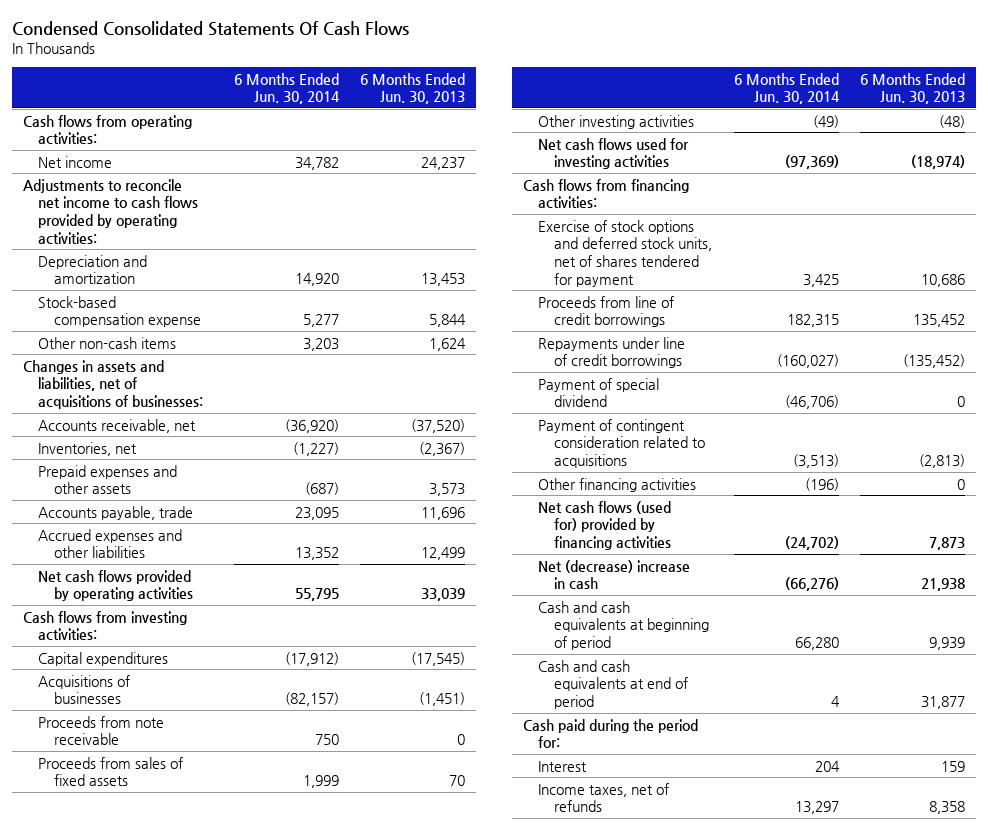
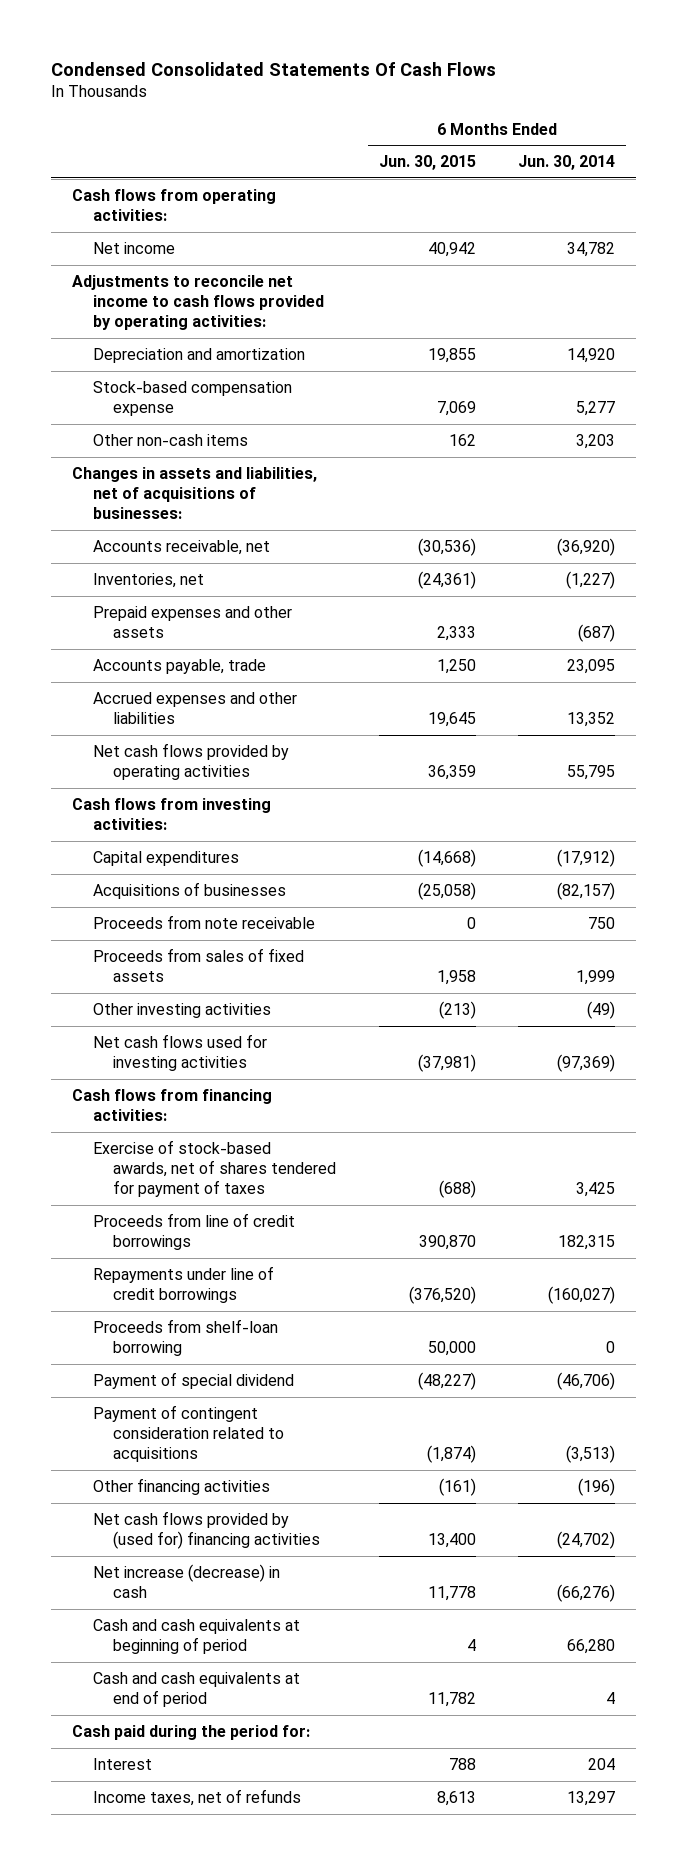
[360,72,466,105] 6 Months Ended Jun. 30, 2013 -> none
none -> [378,155,476,171] Jun. 30, 2015
[538,219,712,287] Exercise of stock options and deferred stock units, net of shares tendered for payment -> [92,1139,337,1197] Exercise of stock-based awards, net of shares tendered for payment of taxes
none -> [92,1318,278,1356] Proceeds from shelf-loan borrowing
[538,500,672,551] Net cash flows (used for) provided by financing activities -> [92,1510,321,1549] Net cash flows provided by (used for) financing activities
[538,559,691,590] Net (decrease) increase in cash -> [92,1563,280,1598] Net increase (decrease) in cash

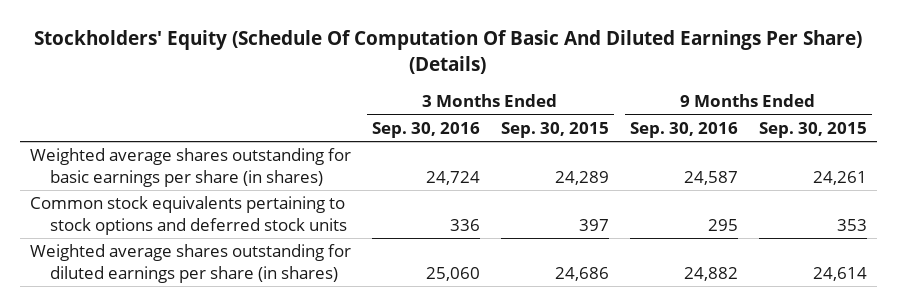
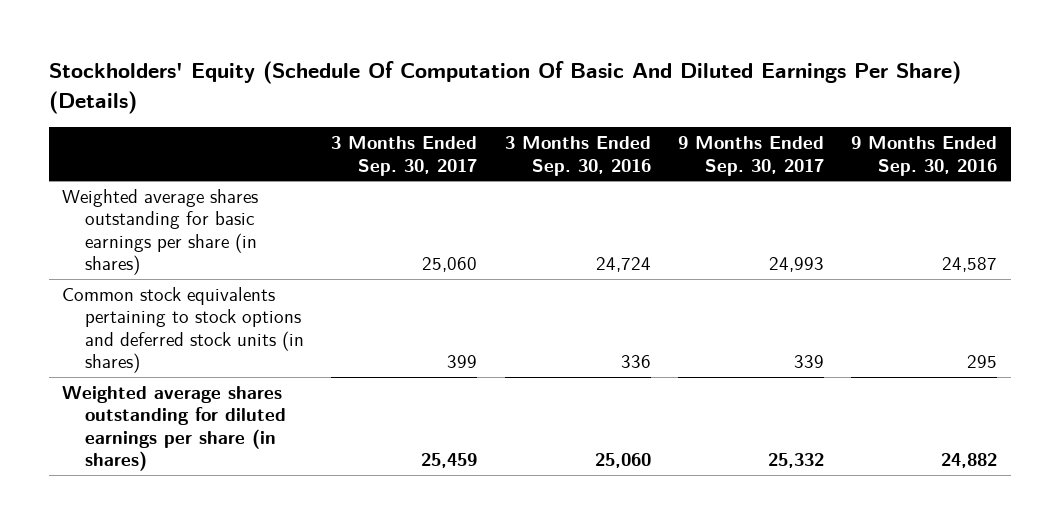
[500,121,609,138] Sep. 30, 2015 -> none
[758,121,867,138] Sep. 30, 2015 -> none
none -> [331,136,478,176] 3 Months Ended Sep. 30, 2017
none -> [677,136,824,176] 9 Months Ended Sep. 30, 2017
[30,196,347,235] Common stock equivalents pertaining to stock options and deferred stock units -> [62,287,304,373] Common stock equivalents pertaining to stock options and deferred stock units (in shares)

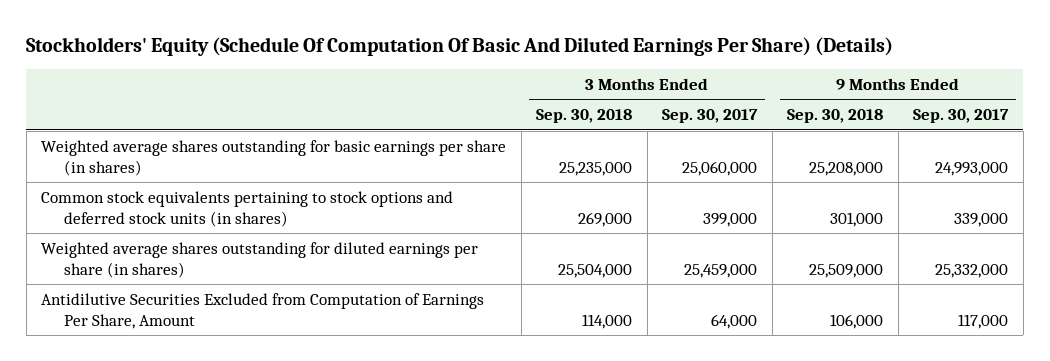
[504,136,651,176] 3 Months Ended Sep. 30, 2016 -> none
[851,136,998,176] 9 Months Ended Sep. 30, 2016 -> none
none -> [536,109,633,124] Sep. 30, 2018
none -> [787,109,884,124] Sep. 30, 2018
[422,256,478,272] 25,060 -> [682,160,758,176] 25,060,000
[768,256,824,272] 24,993 -> [935,161,1009,176] 24,993,000
[447,354,478,368] 399 -> [703,212,758,227] 399,000
[793,354,824,368] 339 -> [954,212,1009,227] 339,000
[421,452,478,468] 25,459 -> [684,263,758,278] 25,459,000
[767,452,824,468] 25,332 -> [935,263,1009,278] 25,332,000
none -> [41,292,485,329] Antidilutive Securities Excluded from Computation of Earnings Per Share, Amount

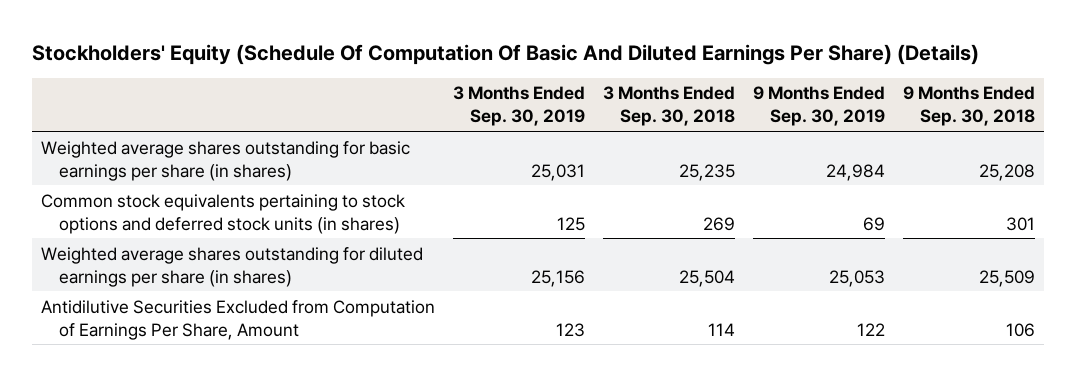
[662,109,759,124] Sep. 30, 2017 -> none
[913,109,1010,124] Sep. 30, 2017 -> none
none -> [453,86,586,127] 3 Months Ended Sep. 30, 2019
none -> [753,86,886,127] 9 Months Ended Sep. 30, 2019
[559,161,633,176] 25,235,000 -> [679,163,736,181] 25,235
[809,161,884,176] 25,208,000 -> [978,163,1035,181] 25,208
[578,211,633,227] 269,000 -> [703,216,736,231] 269
[830,211,884,227] 301,000 -> [1005,216,1035,231] 301
[558,263,633,278] 25,504,000 -> [679,269,736,287] 25,504
[809,263,884,278] 25,509,000 -> [978,269,1035,287] 25,509
[582,313,633,329] 114,000 -> [708,322,736,336] 114
[830,313,884,329] 106,000 -> [1005,322,1035,337] 106

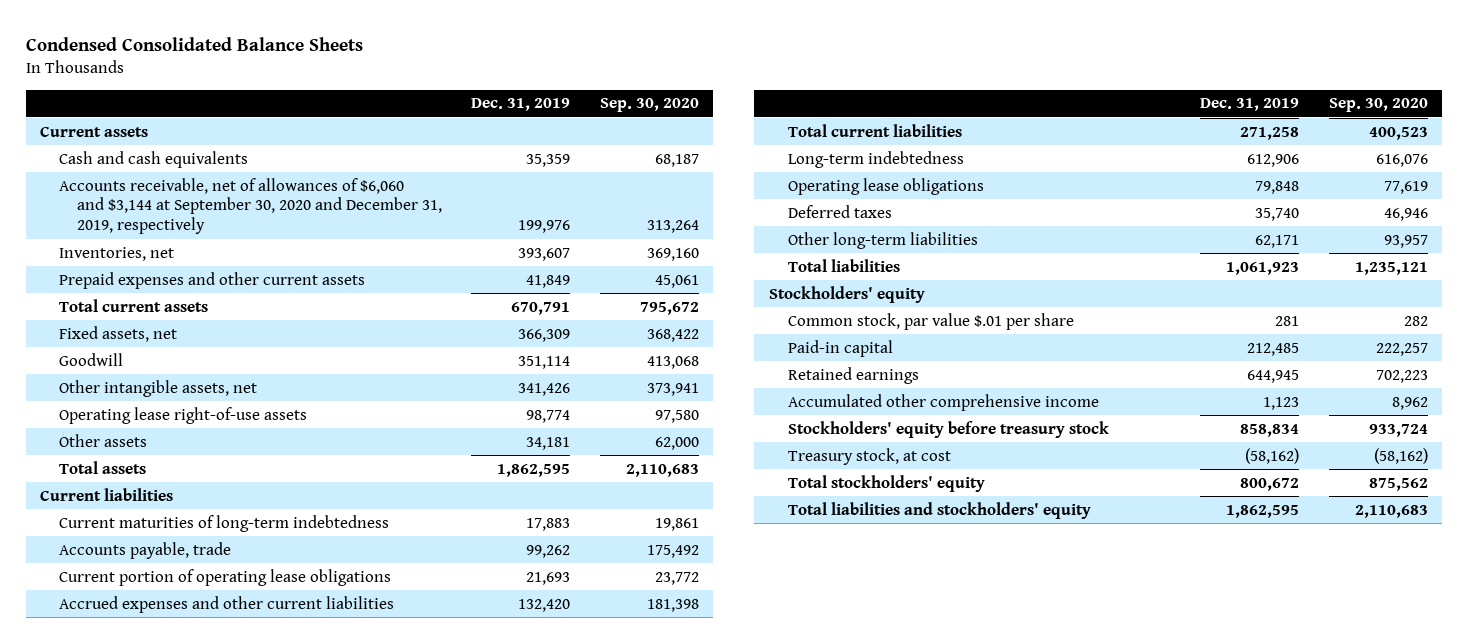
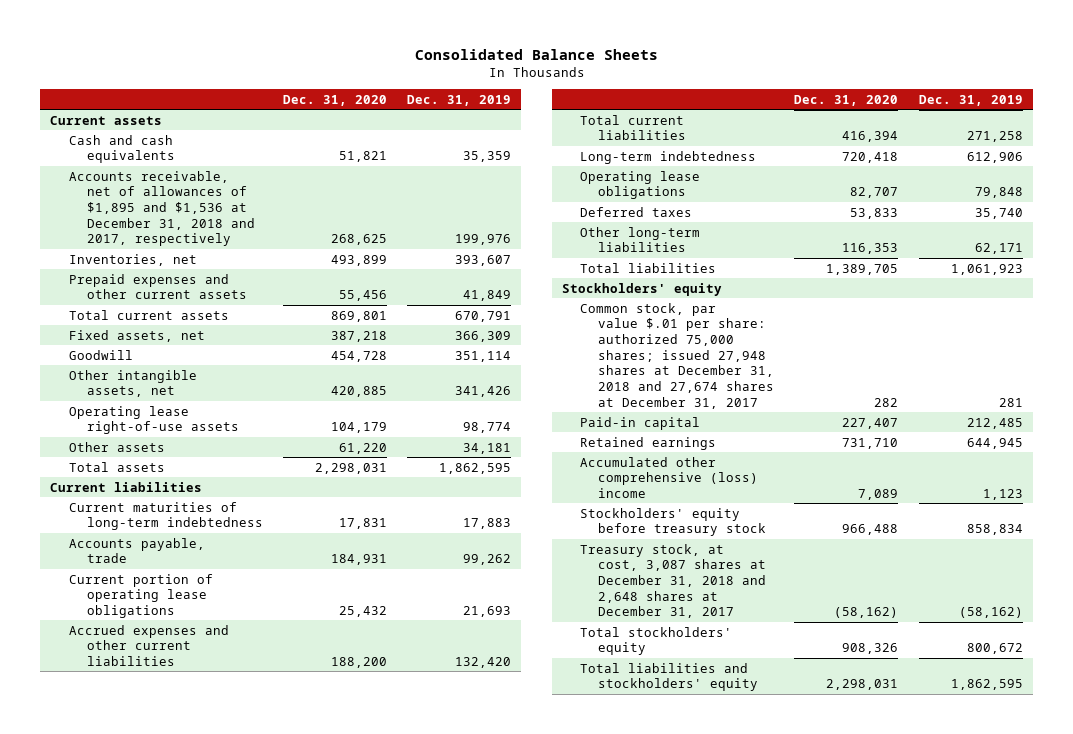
[25,37,363,52] Condensed Consolidated Balance Sheets -> [414,48,658,60] Consolidated Balance Sheets
[599,98,699,113] Sep. 30, 2020 -> none
none -> [282,94,387,106] Dec. 31, 2020
[58,177,443,235] Accounts receivable, net of allowances of $6,060 and $3,144 at September 30, 2020 and December 31, 2019, respectively -> [68,170,255,247] Accounts receivable, net of allowances of $1,895 and $1,536 at December 31, 2018 and 2017, respectively
[787,312,1074,330] Common stock, par value $.01 per share -> [580,302,775,409] Common stock, par value $.01 per share: authorized 75,000 shares; issued 27,948 shares at December 31, 2018 and 27,674 shares at December 31, 2017
[787,393,1099,411] Accumulated other comprehensive income -> [580,456,759,498] Accumulated other comprehensive (loss) income
[787,447,951,465] Treasury stock, at cost -> [580,543,767,619] Treasury stock, at cost, 3,087 shares at December 31, 2018 and 2,648 shares at December 31, 2017

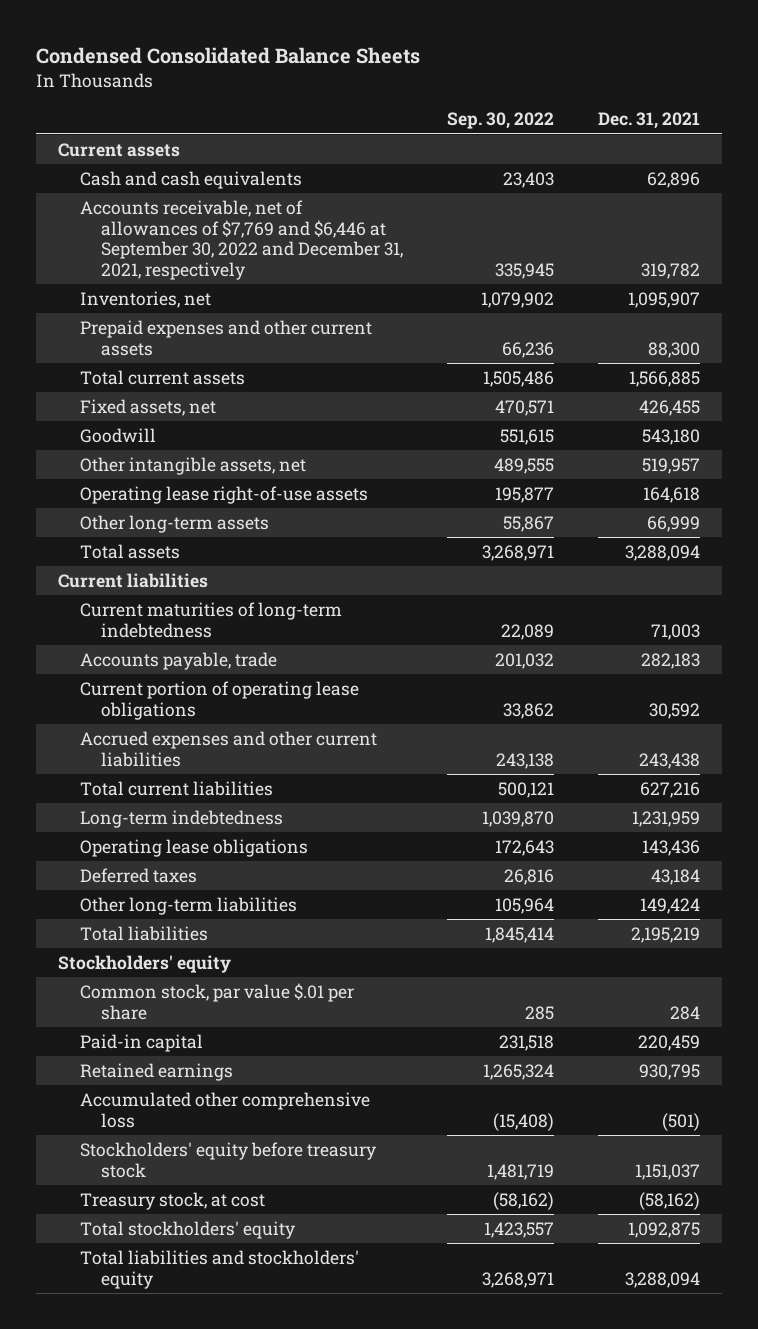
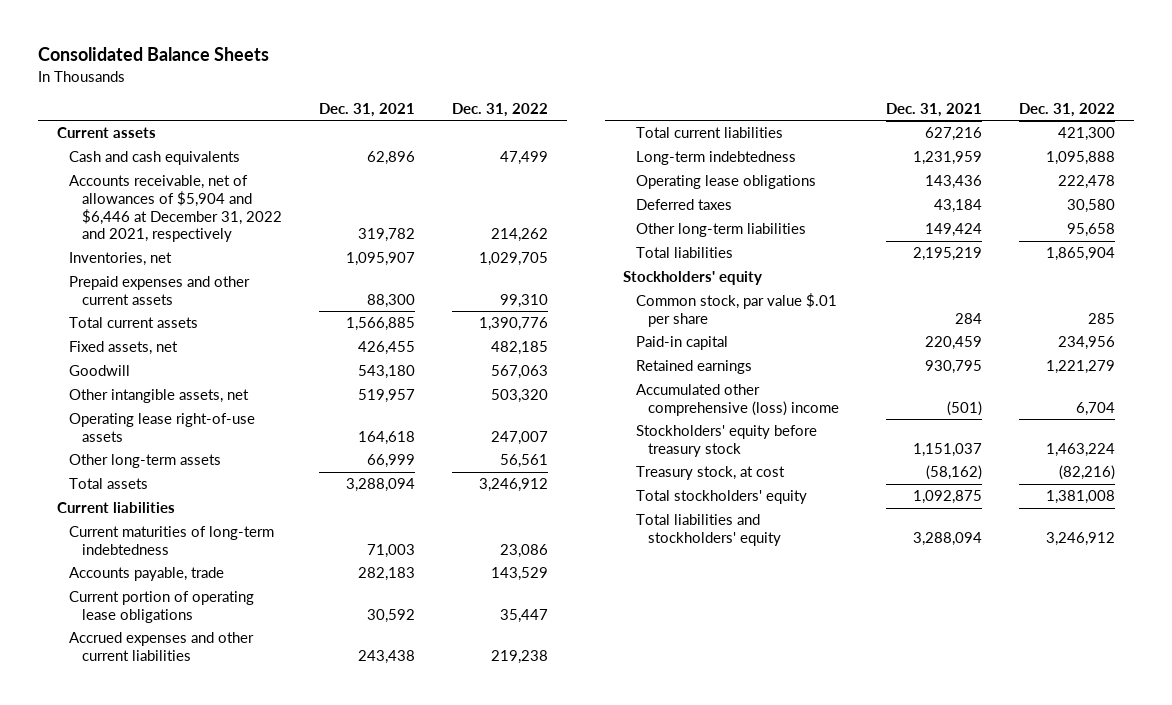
[36,47,421,65] Condensed Consolidated Balance Sheets -> [38,47,270,62] Consolidated Balance Sheets
[446,112,554,130] Sep. 30, 2022 -> none
none -> [452,102,549,117] Dec. 31, 2022
[79,199,404,280] Accounts receivable, net of allowances of $7,769 and $6,446 at September 30, 2022 and December 31, 2021, respectively -> [69,175,282,243] Accounts receivable, net of allowances of $5,904 and $6,446 at December 31, 2022 and 2021, respectively
[79,1091,370,1128] Accumulated other comprehensive loss -> [635,384,840,416] Accumulated other comprehensive (loss) income

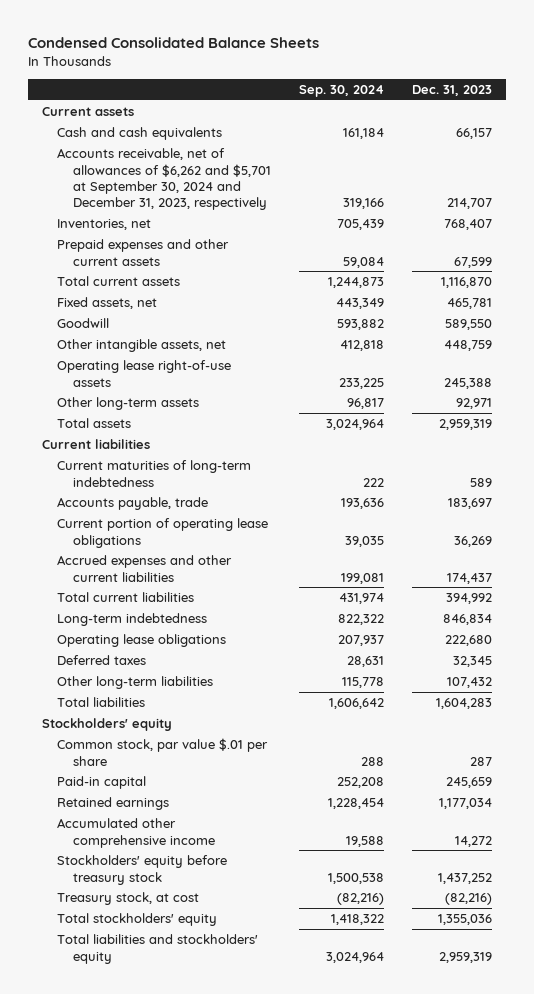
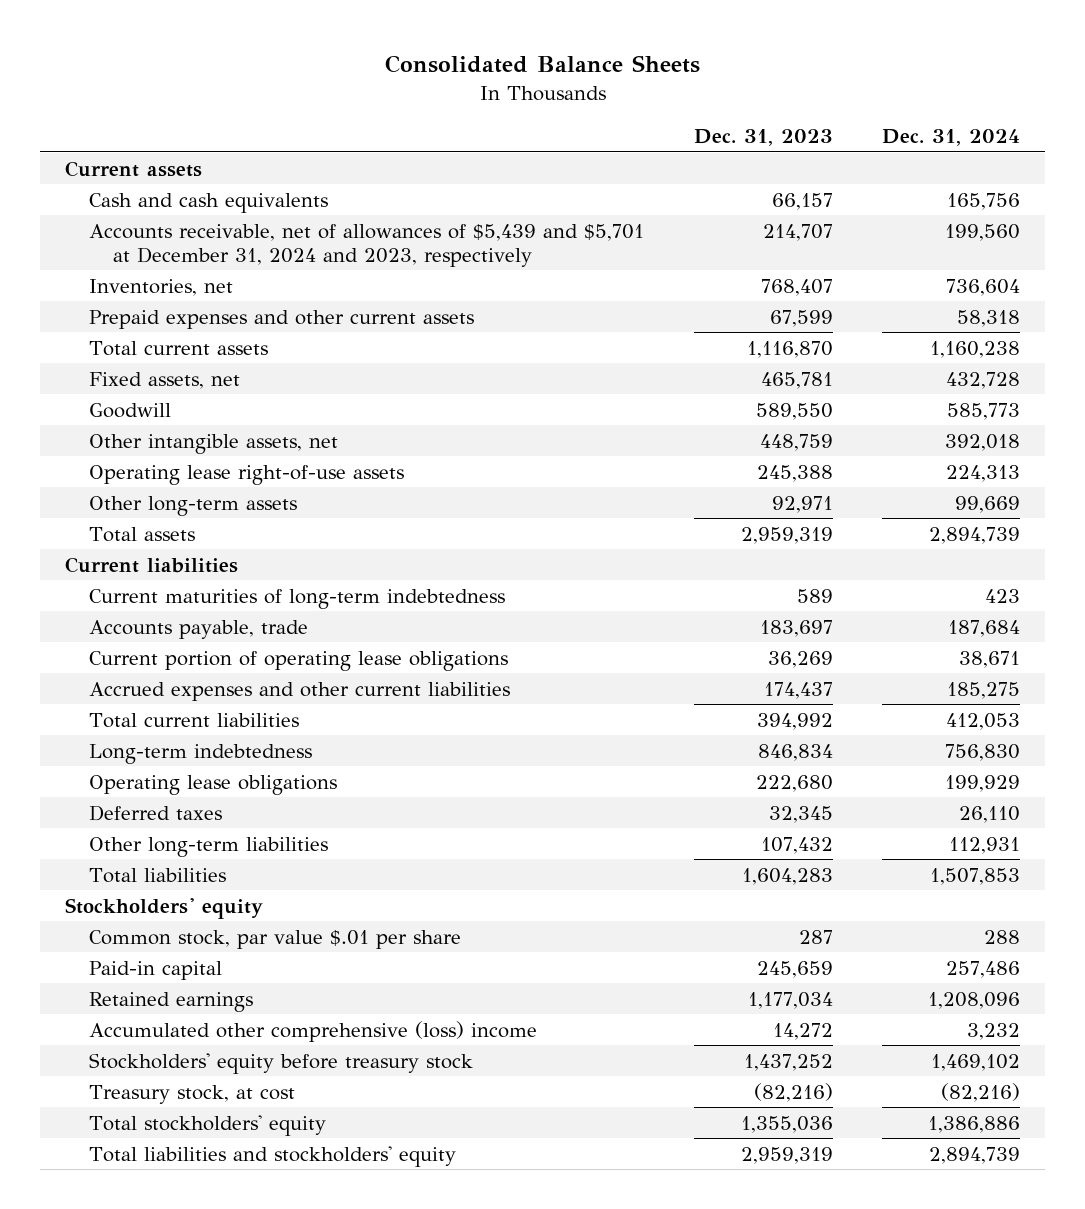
[27,37,319,49] Condensed Consolidated Balance Sheets -> [384,55,700,74] Consolidated Balance Sheets
[299,85,385,98] Sep. 30, 2024 -> none
none -> [882,129,1021,147] Dec. 31, 2024
[57,148,272,211] Accounts receivable, net of allowances of $6,262 and $5,701 at September 30, 2024 and December 31, 2023, respectively -> [88,223,644,268] Accounts receivable, net of allowances of $5,439 and $5,701 at December 31, 2024 and 2023, respectively
[57,818,216,848] Accumulated other comprehensive income -> [88,1020,537,1042] Accumulated other comprehensive (loss) income

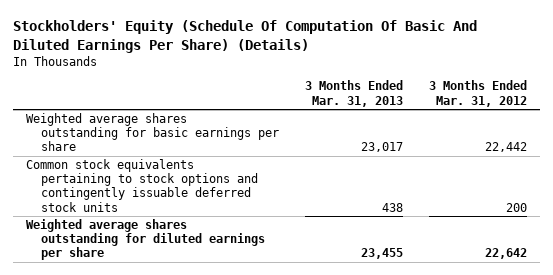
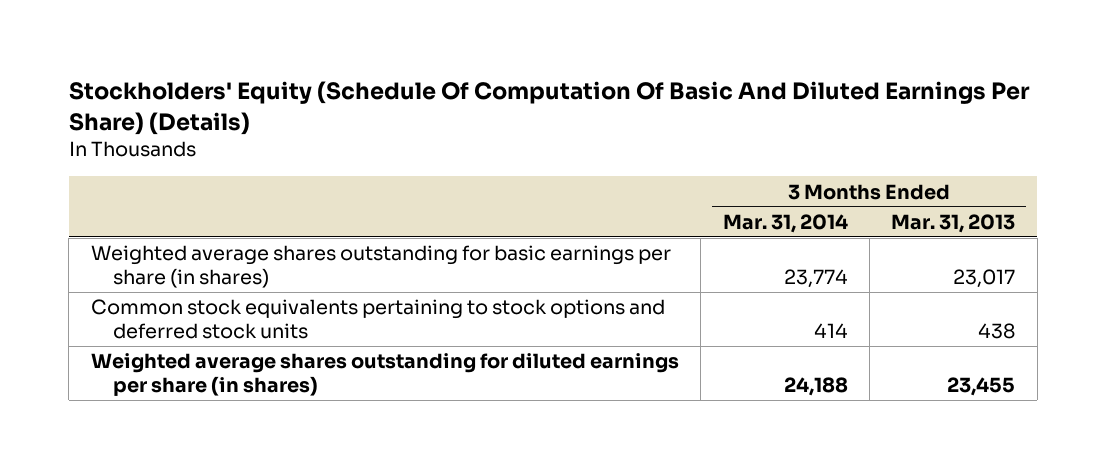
[428,80,527,107] 3 Months Ended Mar. 31, 2012 -> none
none -> [722,213,848,233] Mar. 31, 2014
[25,113,280,152] Weighted average shares outstanding for basic earnings per share -> [90,245,671,288] Weighted average shares outstanding for basic earnings per share (in shares)
[25,159,259,212] Common stock equivalents pertaining to stock options and contingently issuable deferred stock units -> [90,299,665,339] Common stock equivalents pertaining to stock options and deferred stock units
[25,219,266,261] Weighted average shares outstanding for diluted earnings per share -> [90,353,679,396] Weighted average shares outstanding for diluted earnings per share (in shares)

